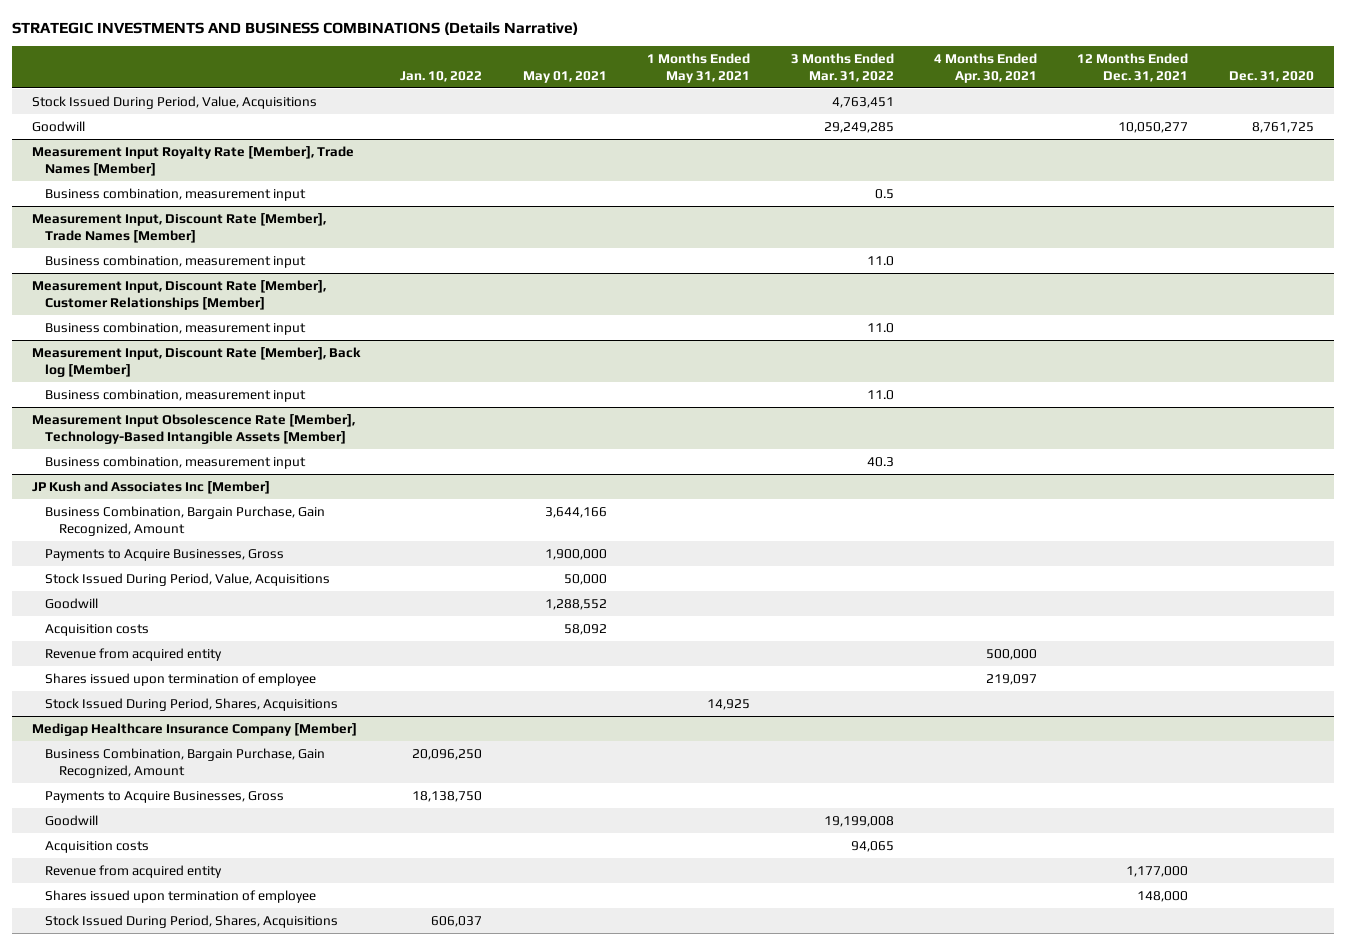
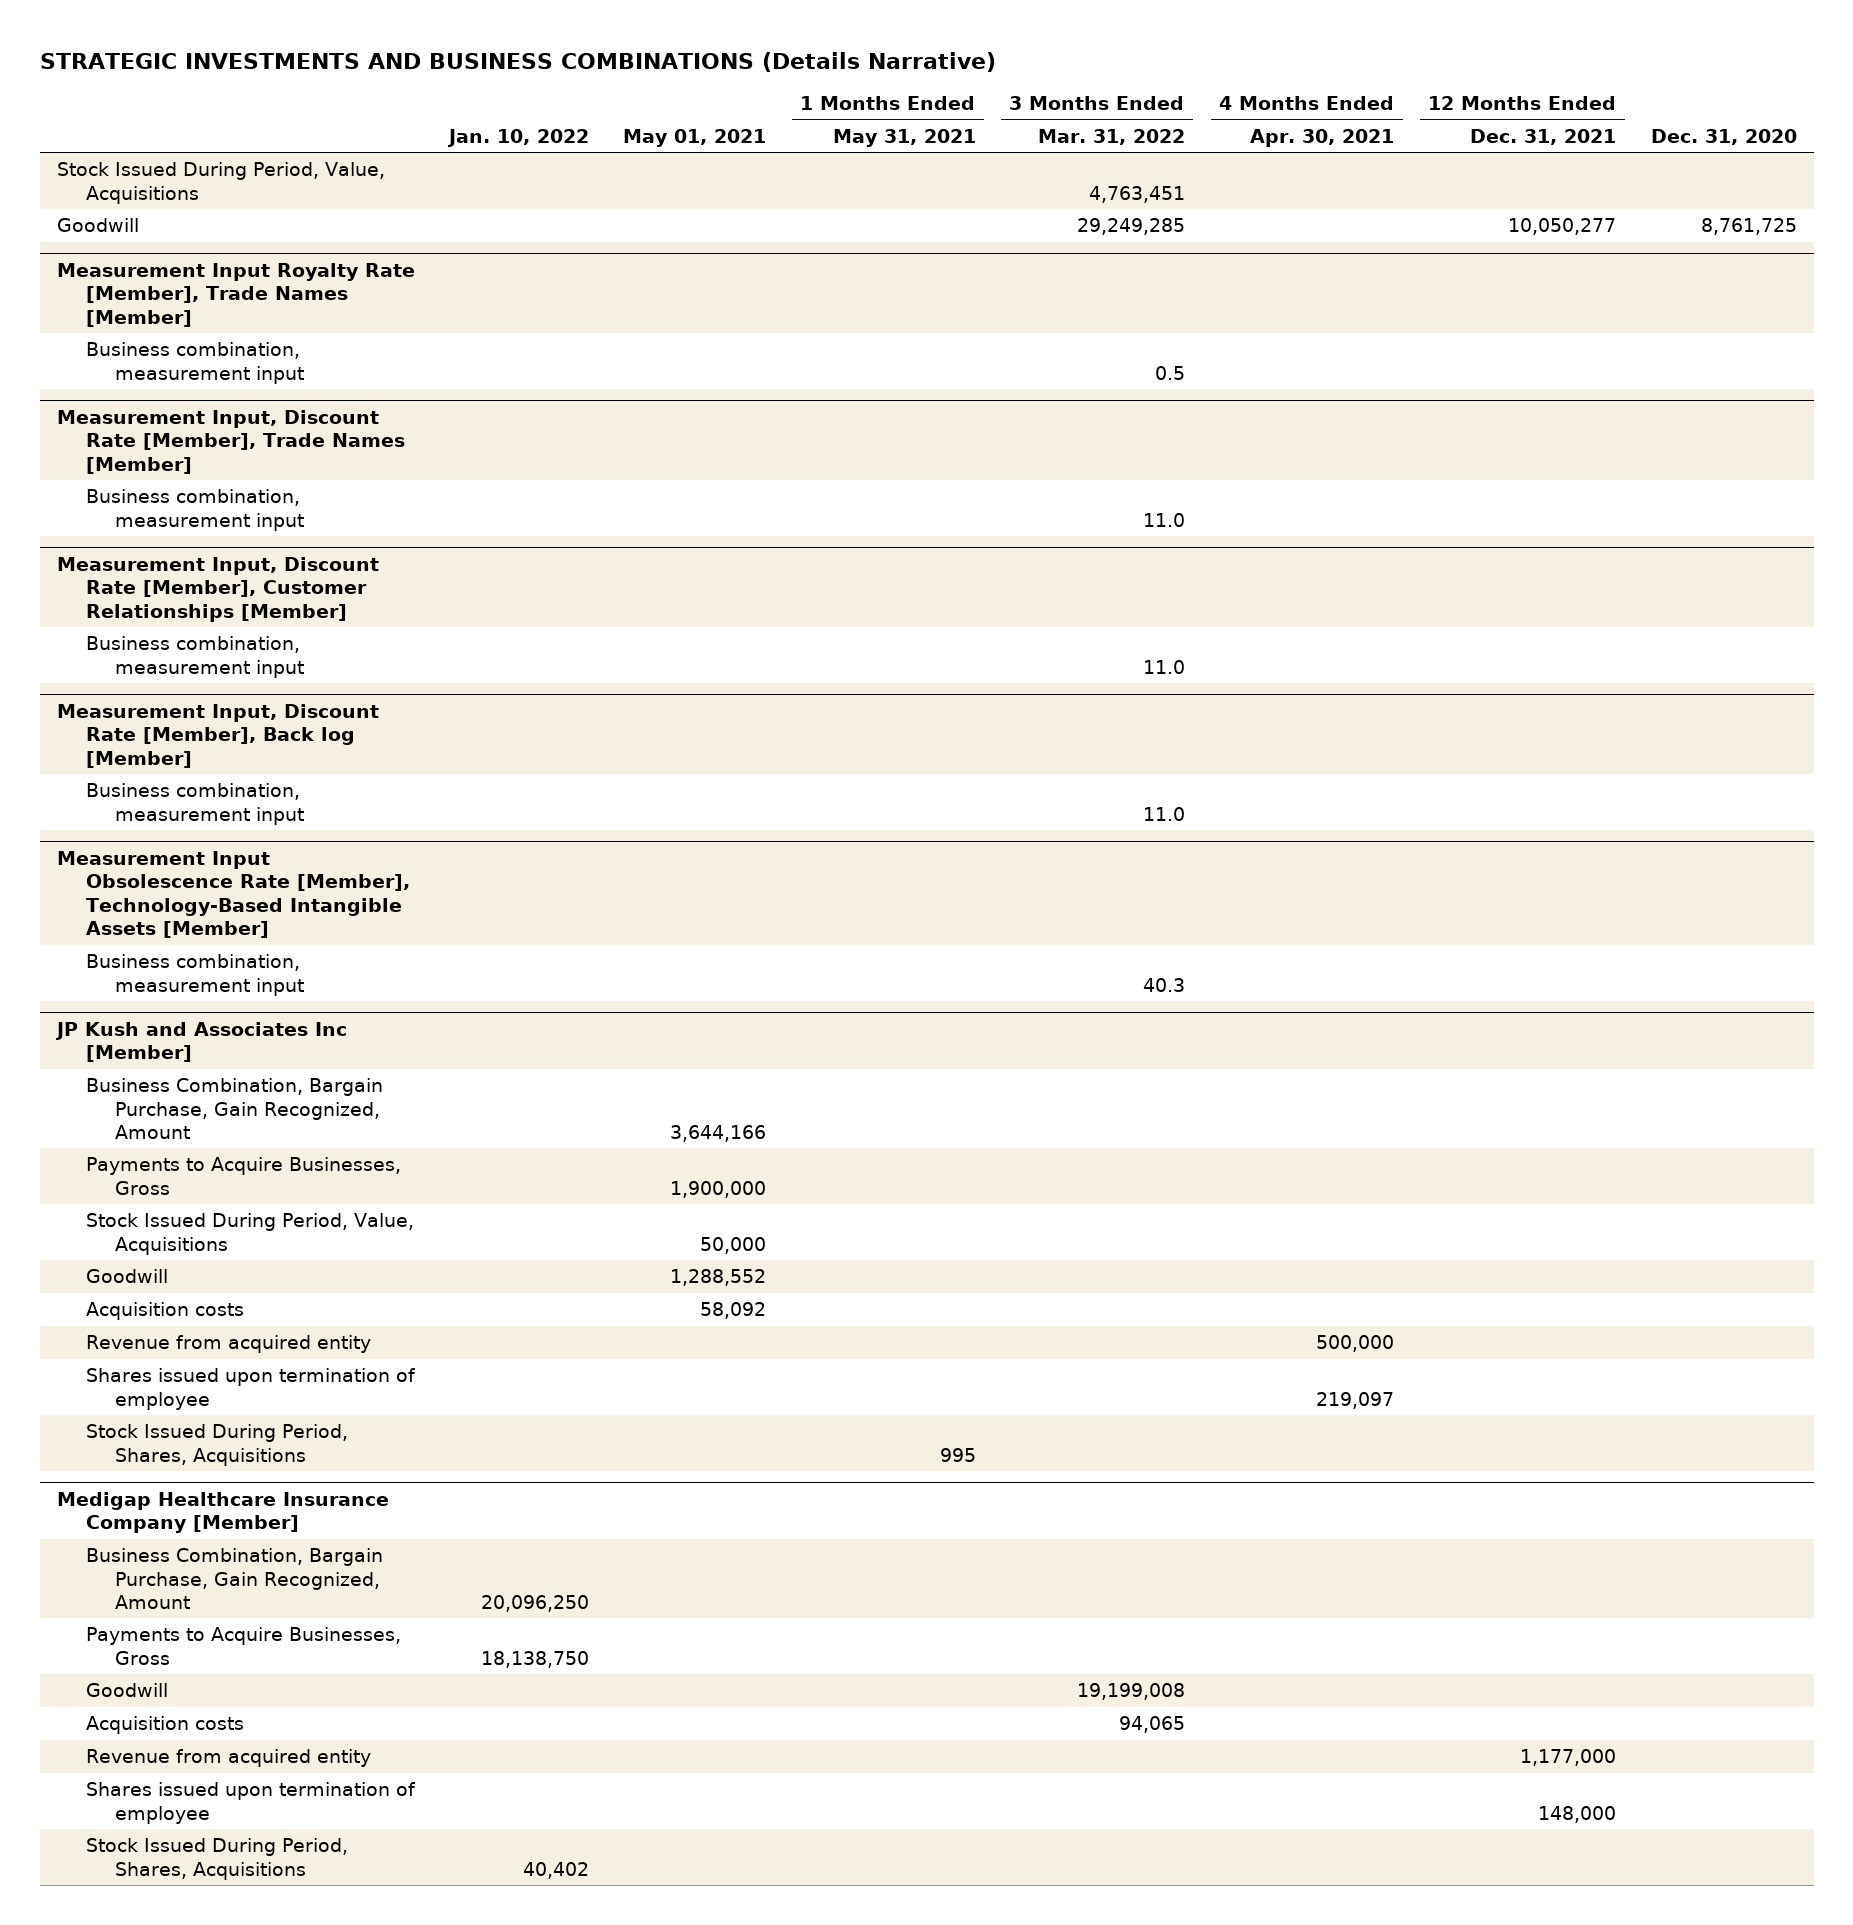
[707,698,751,710] 14,925 -> [939,1447,976,1462] 995
[431,915,483,927] 606,037 -> [523,1861,590,1879] 40,402

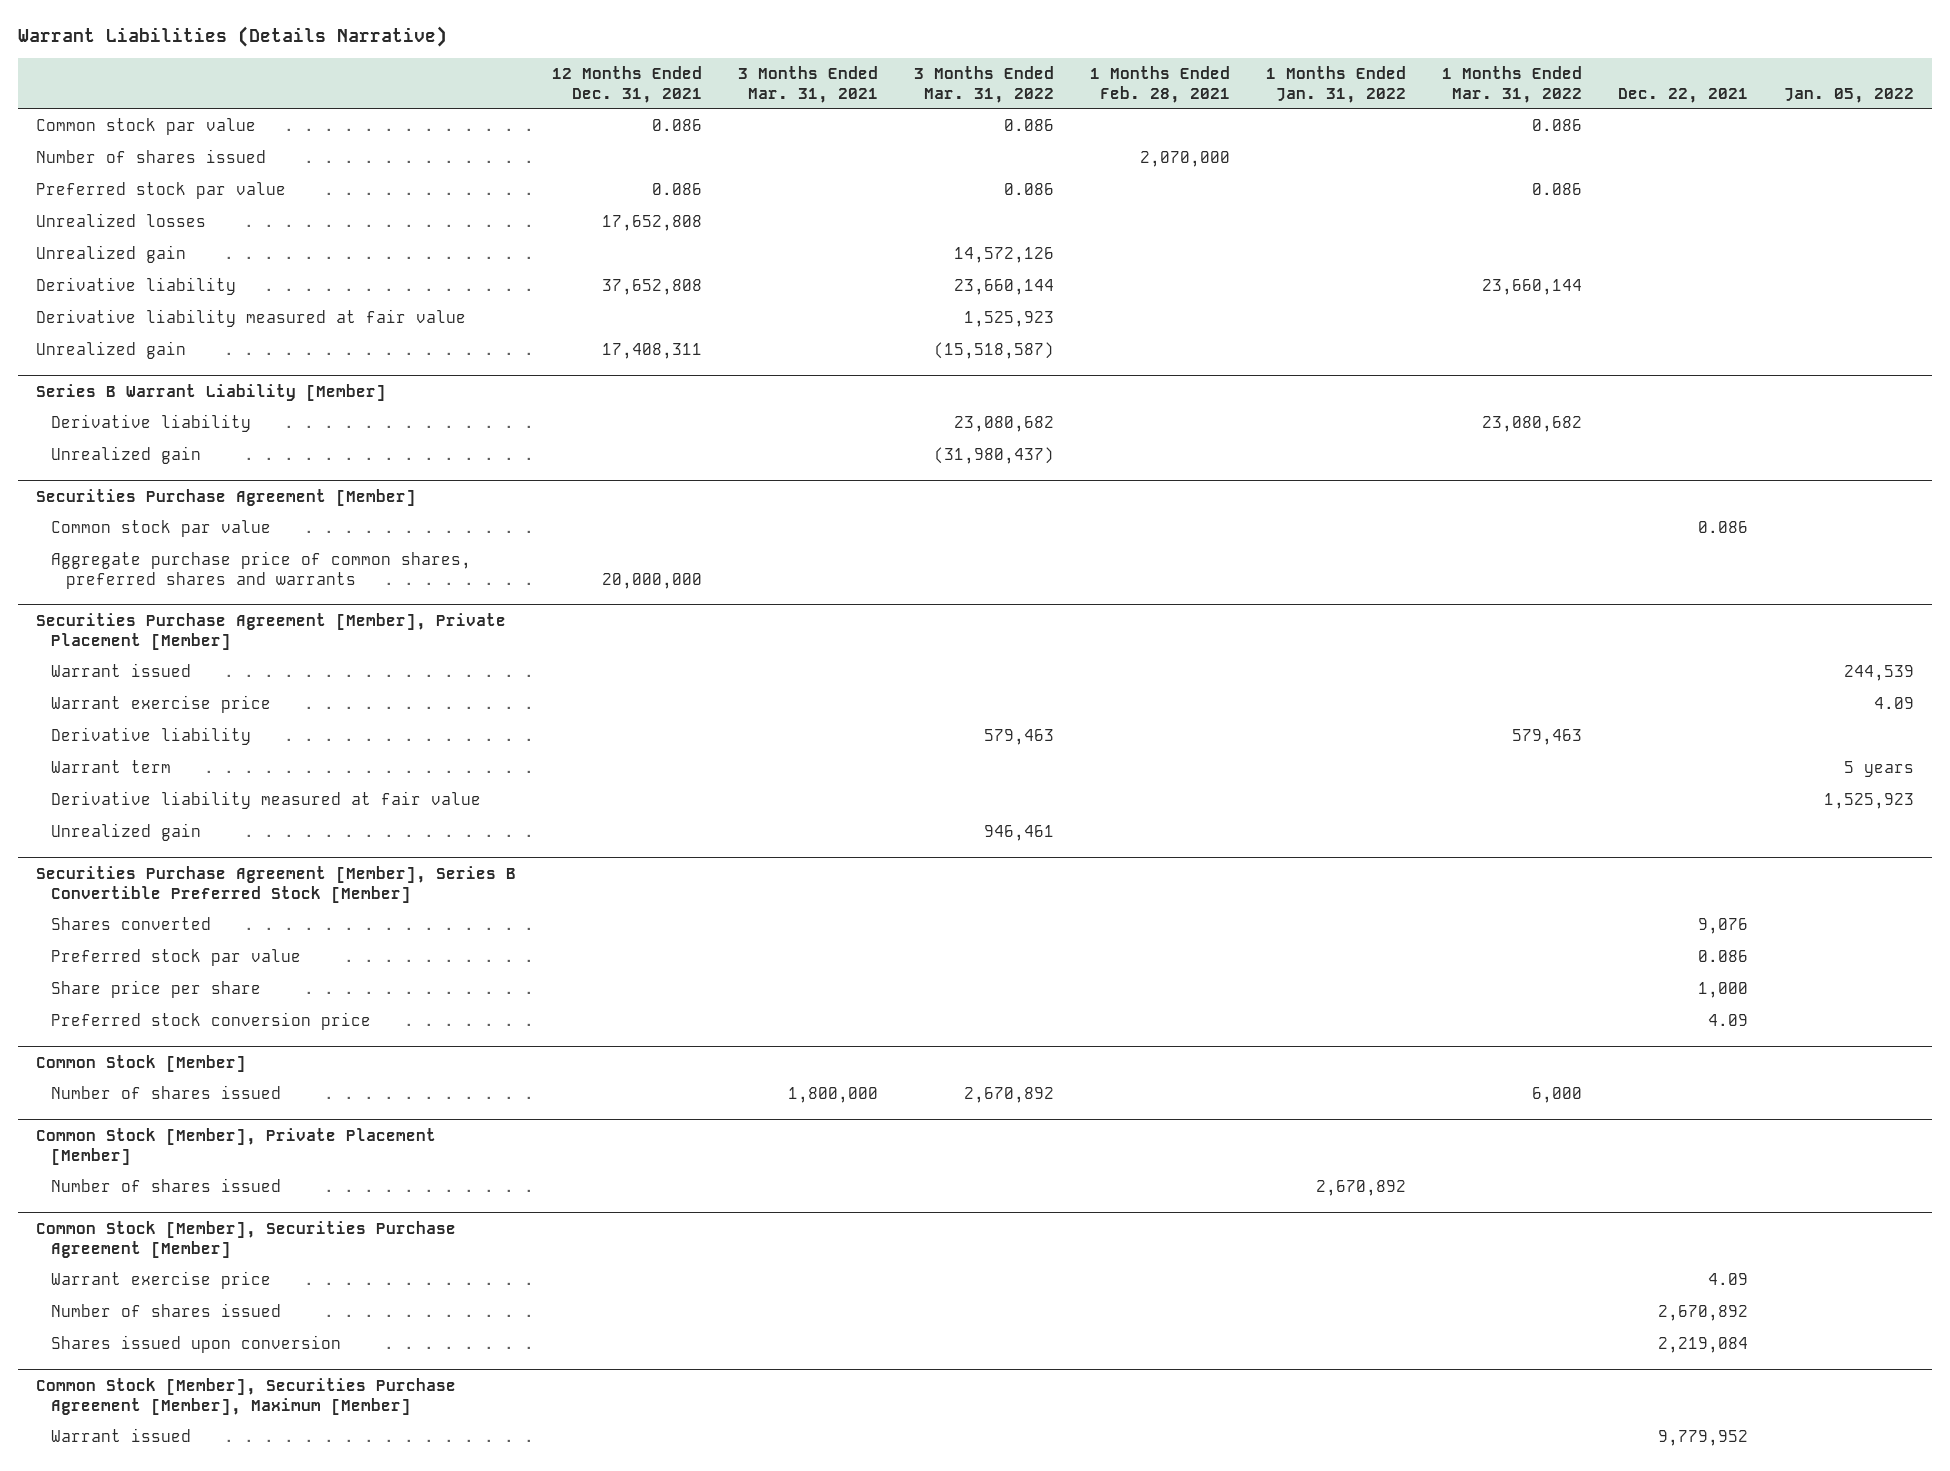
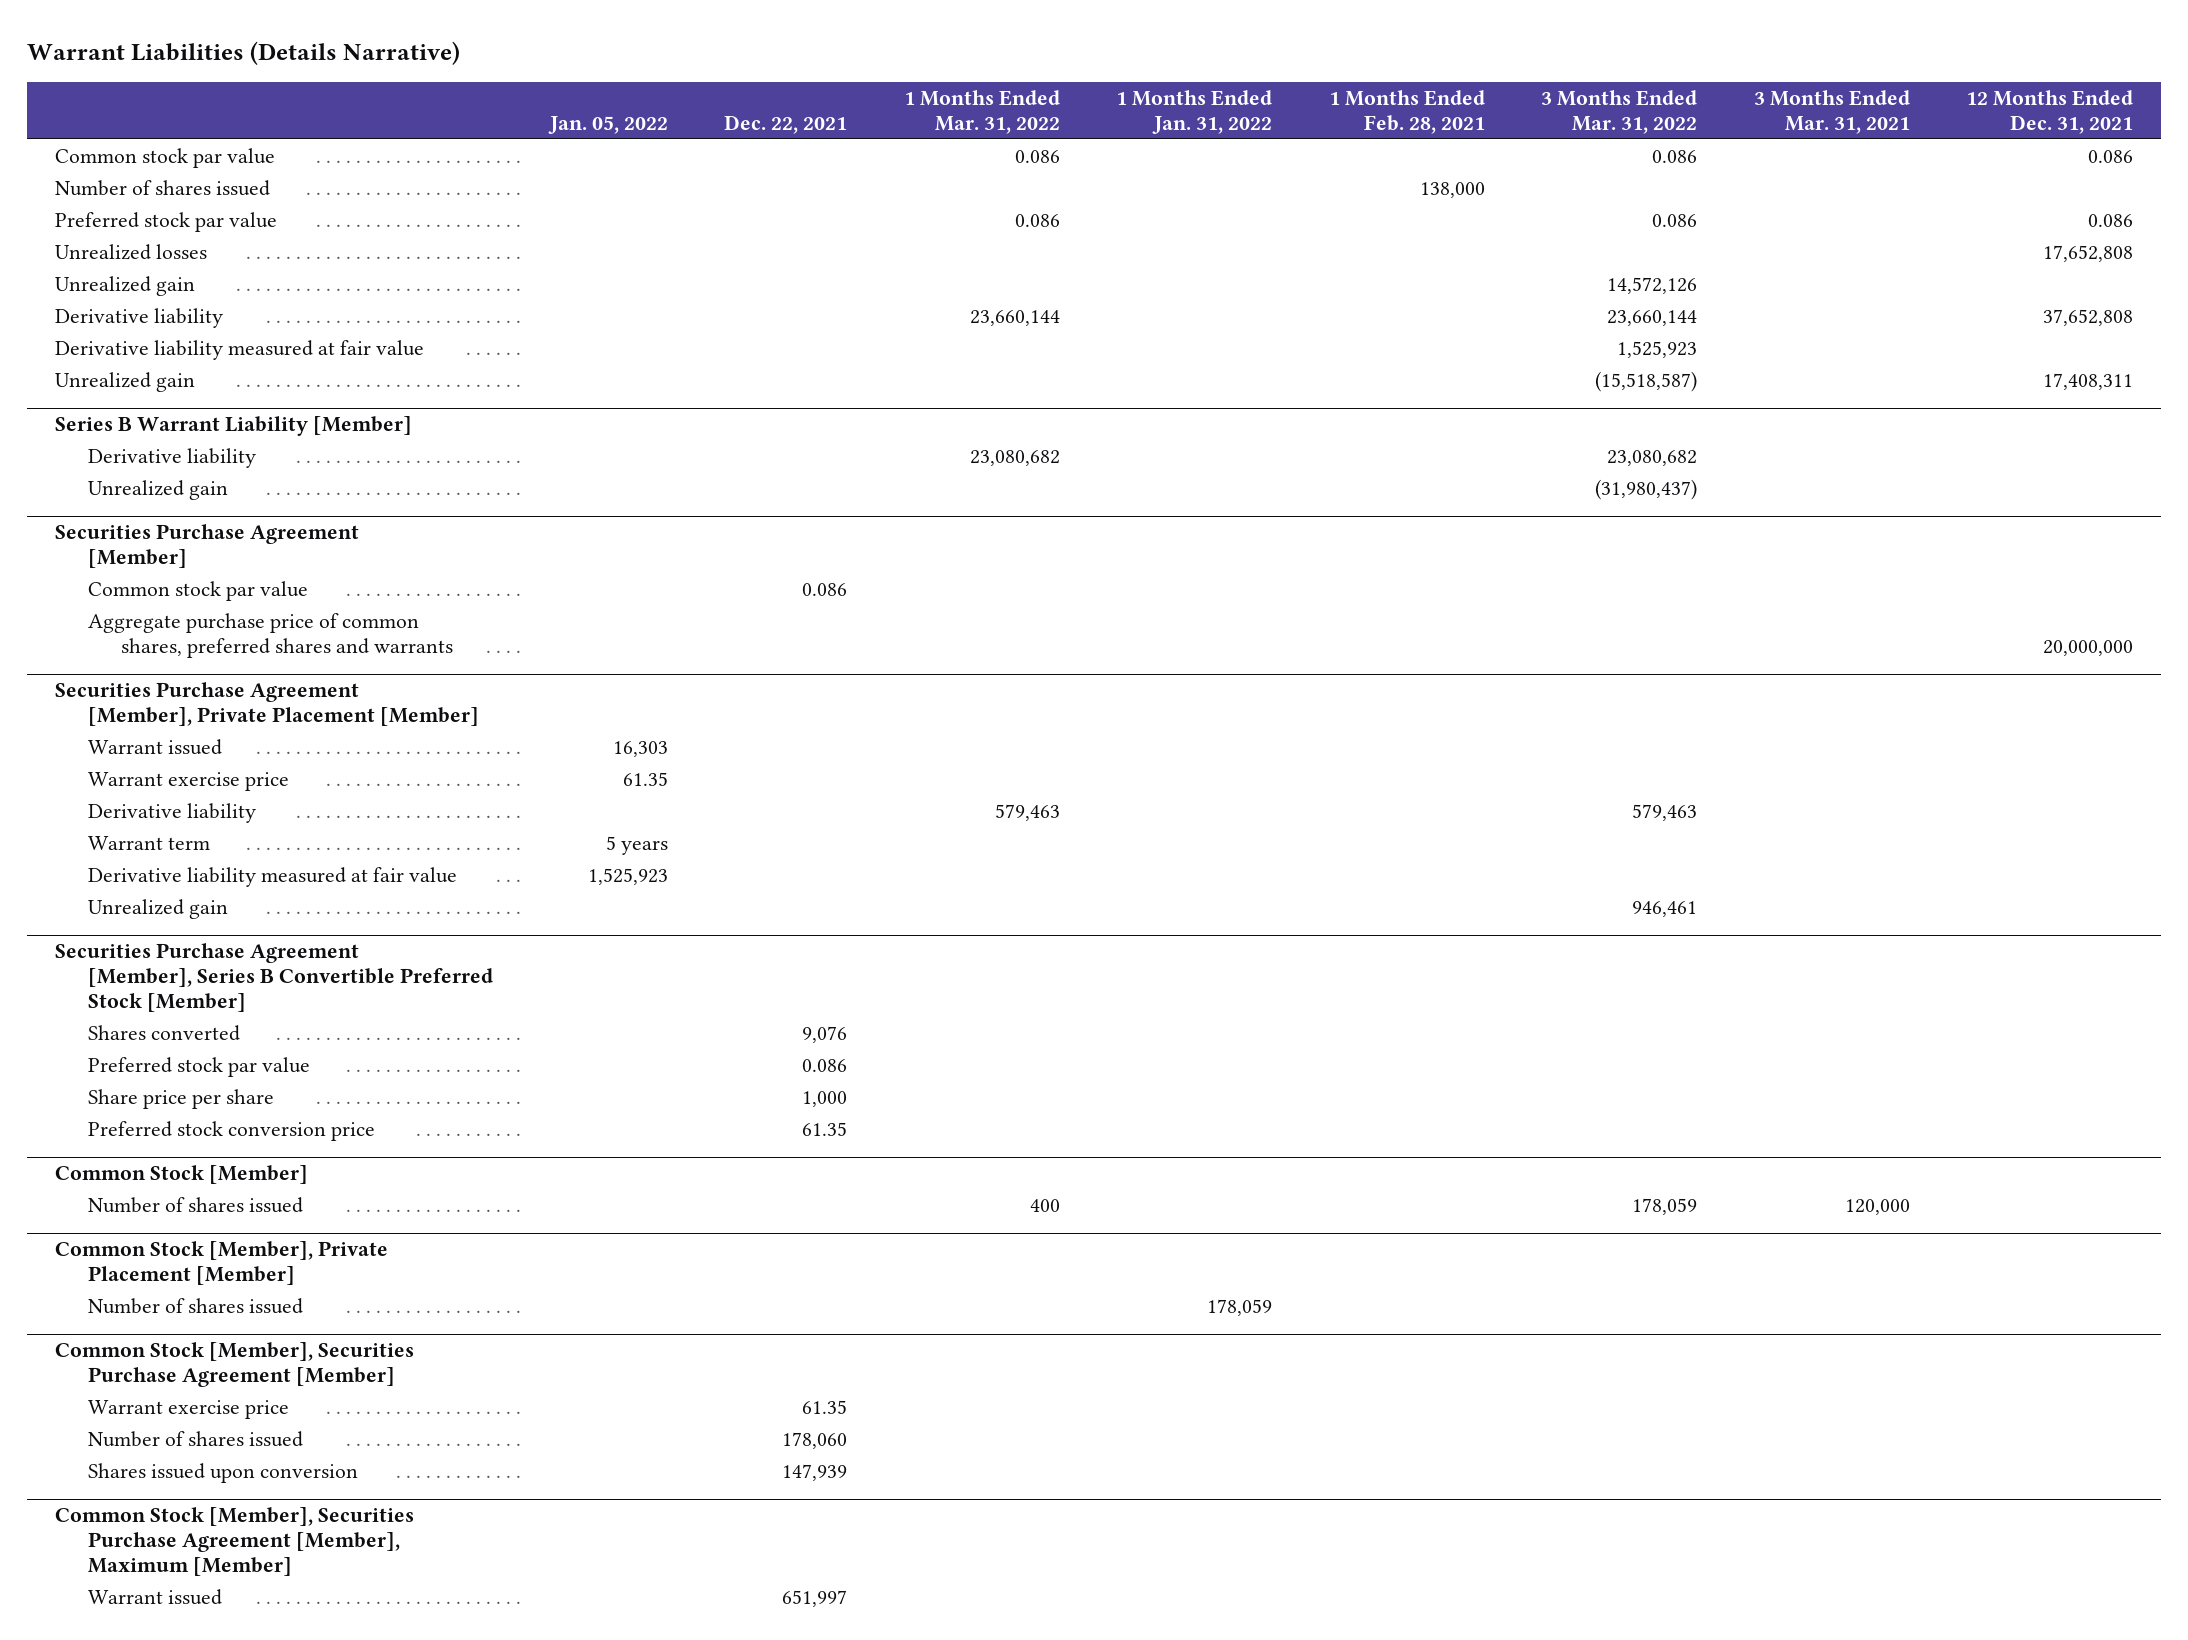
[1140,151,1231,168] 2,070,000 -> [1419,181,1485,198] 138,000
[1844,665,1915,682] 244,539 -> [612,740,668,757] 16,303
[1874,697,1915,710] 4.09 -> [622,771,668,786] 61.35
[1708,1014,1749,1027] 4.09 -> [802,1121,848,1136] 61.35
[788,1087,879,1104] 1,800,000 -> [1844,1198,1910,1215] 120,000
[964,1087,1055,1104] 2,670,892 -> [1632,1197,1698,1215] 178,059
[1532,1087,1583,1104] 6,000 -> [1029,1198,1060,1212] 400
[1316,1180,1407,1197] 2,670,892 -> [1207,1298,1273,1316] 178,059
[1708,1273,1749,1286] 4.09 -> [802,1399,848,1414] 61.35
[1658,1305,1749,1322] 2,670,892 -> [782,1431,848,1449] 178,060
[1658,1337,1749,1354] 2,219,084 -> [782,1463,848,1481] 147,939
[1658,1430,1749,1447] 9,779,952 -> [782,1589,848,1607] 651,997

